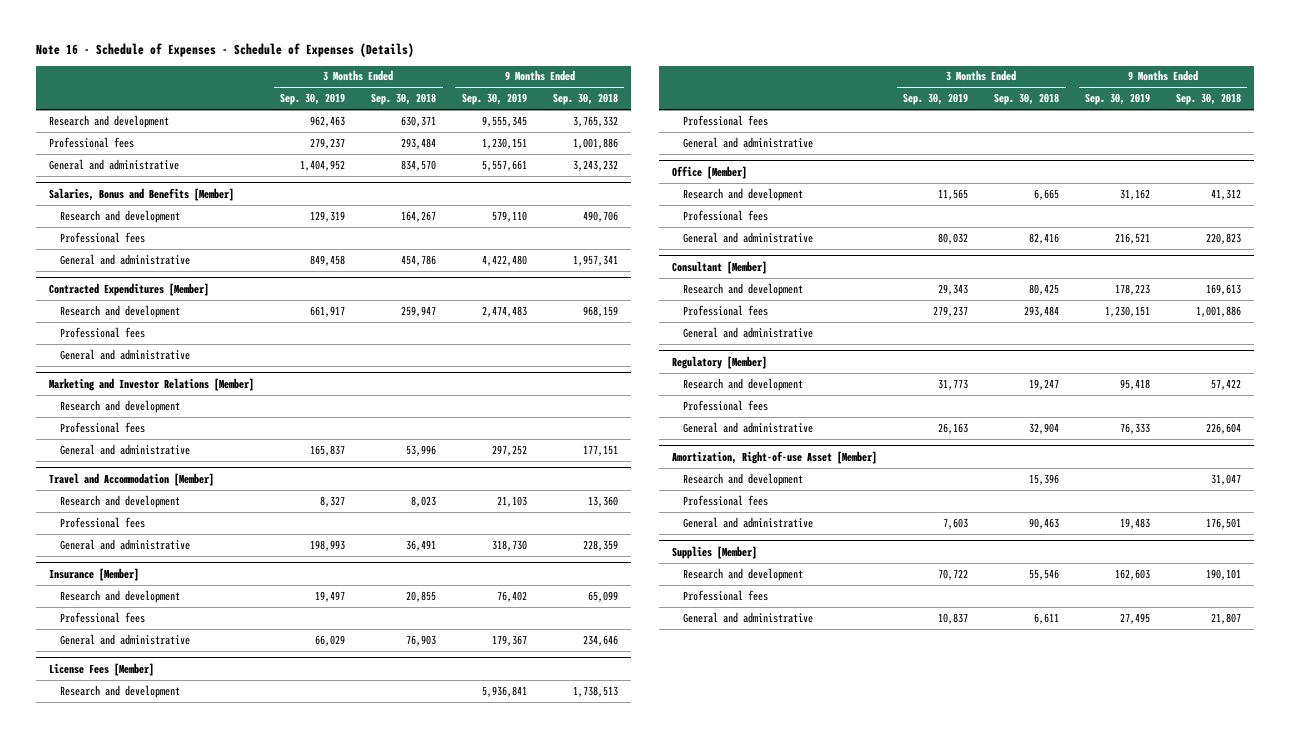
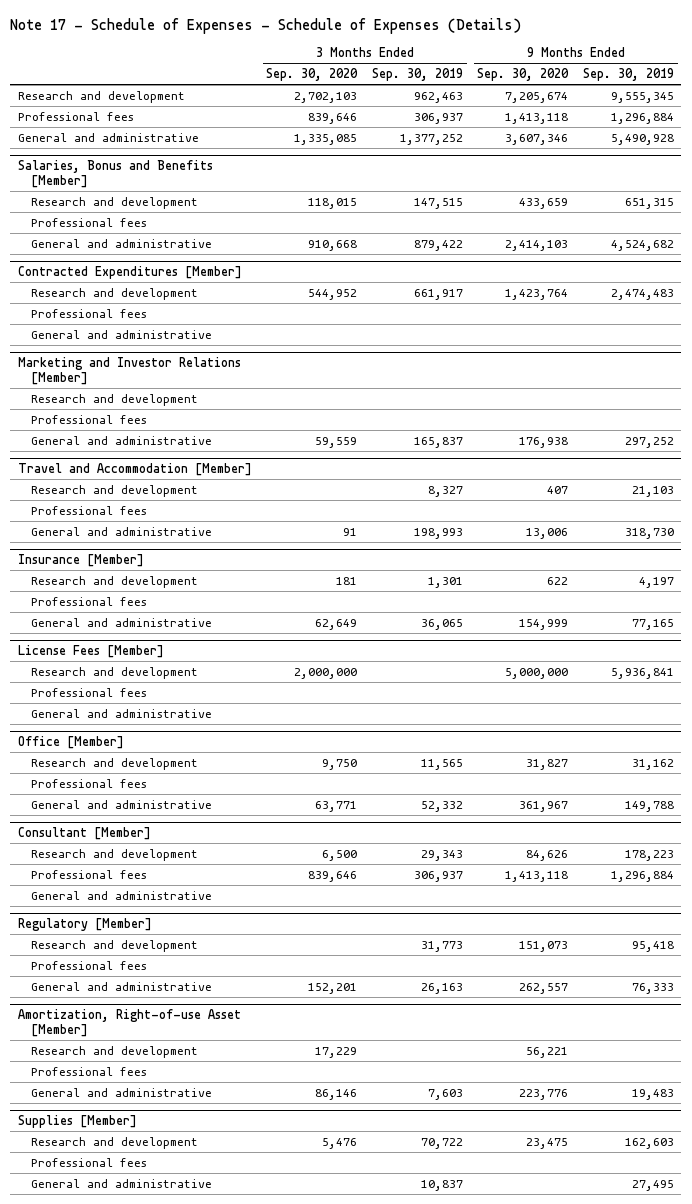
[36,43,415,58] Note 16 - Schedule of Expenses - Schedule of Expenses (Details) -> [10,17,522,34] Note 17 - Schedule of Expenses - Schedule of Expenses (Details)
[371,93,437,106] Sep. 30, 2018 -> none
[552,93,618,106] Sep. 30, 2018 -> none
none -> [266,67,359,81] Sep. 30, 2020
none -> [477,67,570,81] Sep. 30, 2020
[310,137,346,149] 279,237 -> [413,112,463,124] 306,937
[481,137,527,149] 1,230,151 -> [611,112,675,124] 1,296,884
[300,159,346,171] 1,404,952 -> [399,133,463,145] 1,377,252
[481,159,527,171] 5,557,661 -> [611,133,675,145] 5,490,928
[310,210,346,222] 129,319 -> [413,197,463,209] 147,515
[491,210,527,222] 579,110 -> [625,197,675,209] 651,315
[310,254,346,266] 849,458 -> [413,239,463,251] 879,422
[481,254,527,266] 4,422,480 -> [611,239,675,251] 4,524,682
[315,590,346,602] 19,497 -> [427,576,463,588] 1,301
[496,590,527,602] 76,402 -> [639,576,675,588] 4,197
[315,634,346,646] 66,029 -> [420,618,463,630] 36,065
[491,634,527,646] 179,367 -> [632,618,675,630] 77,165
[938,232,969,244] 80,032 -> [420,800,463,812] 52,332
[1114,232,1150,244] 216,521 -> [625,800,675,812] 149,788
[933,305,969,317] 279,237 -> [413,870,463,882] 306,937
[1104,305,1150,317] 1,230,151 -> [611,870,675,882] 1,296,884

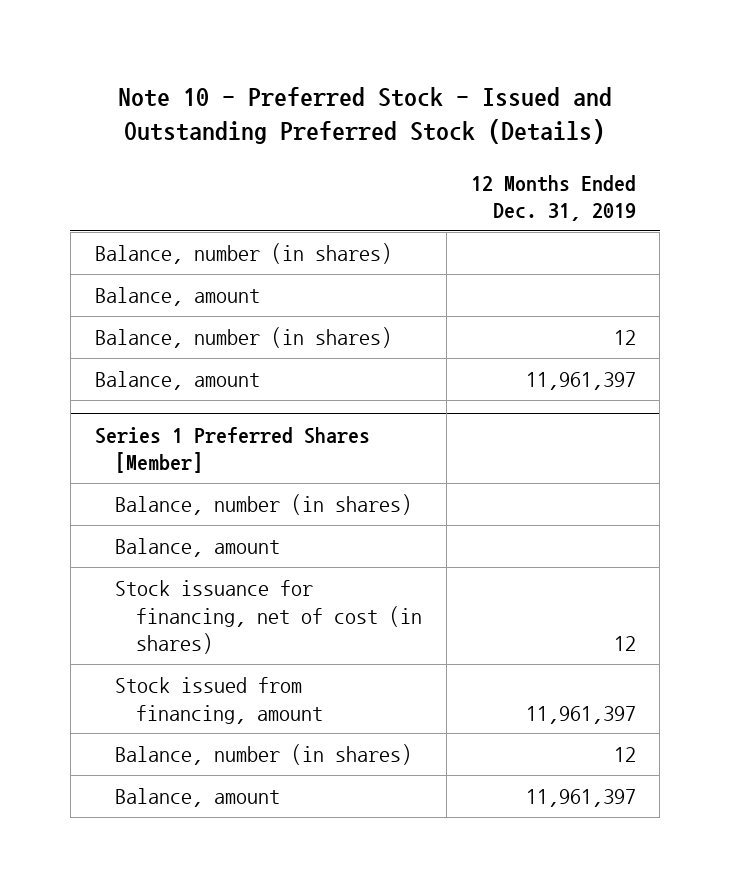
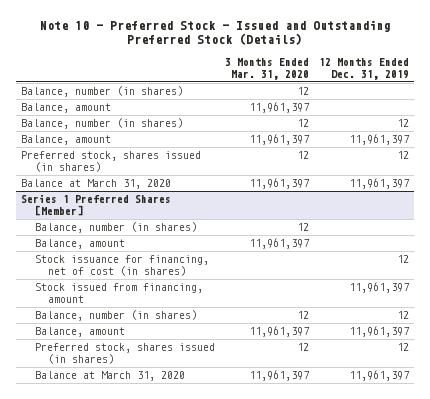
none -> [224,57,309,80] 3 Months Ended Mar. 31, 2020
none -> [20,151,201,173] Preferred stock, shares issued (in shares)
none -> [20,179,171,190] Balance at March 31, 2020
none -> [34,343,215,365] Preferred stock, shares issued (in shares)
none -> [34,371,185,382] Balance at March 31, 2020

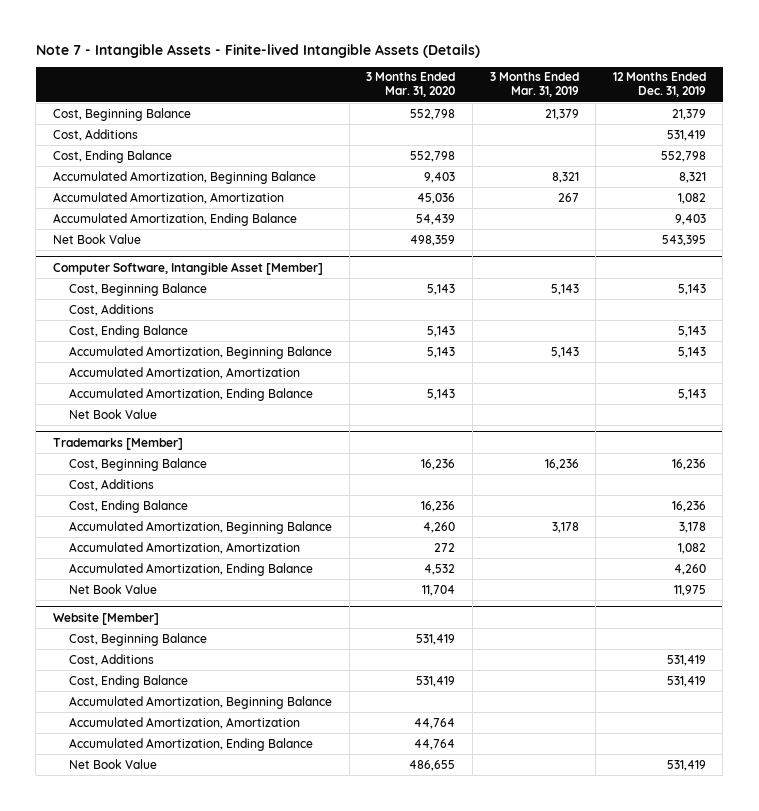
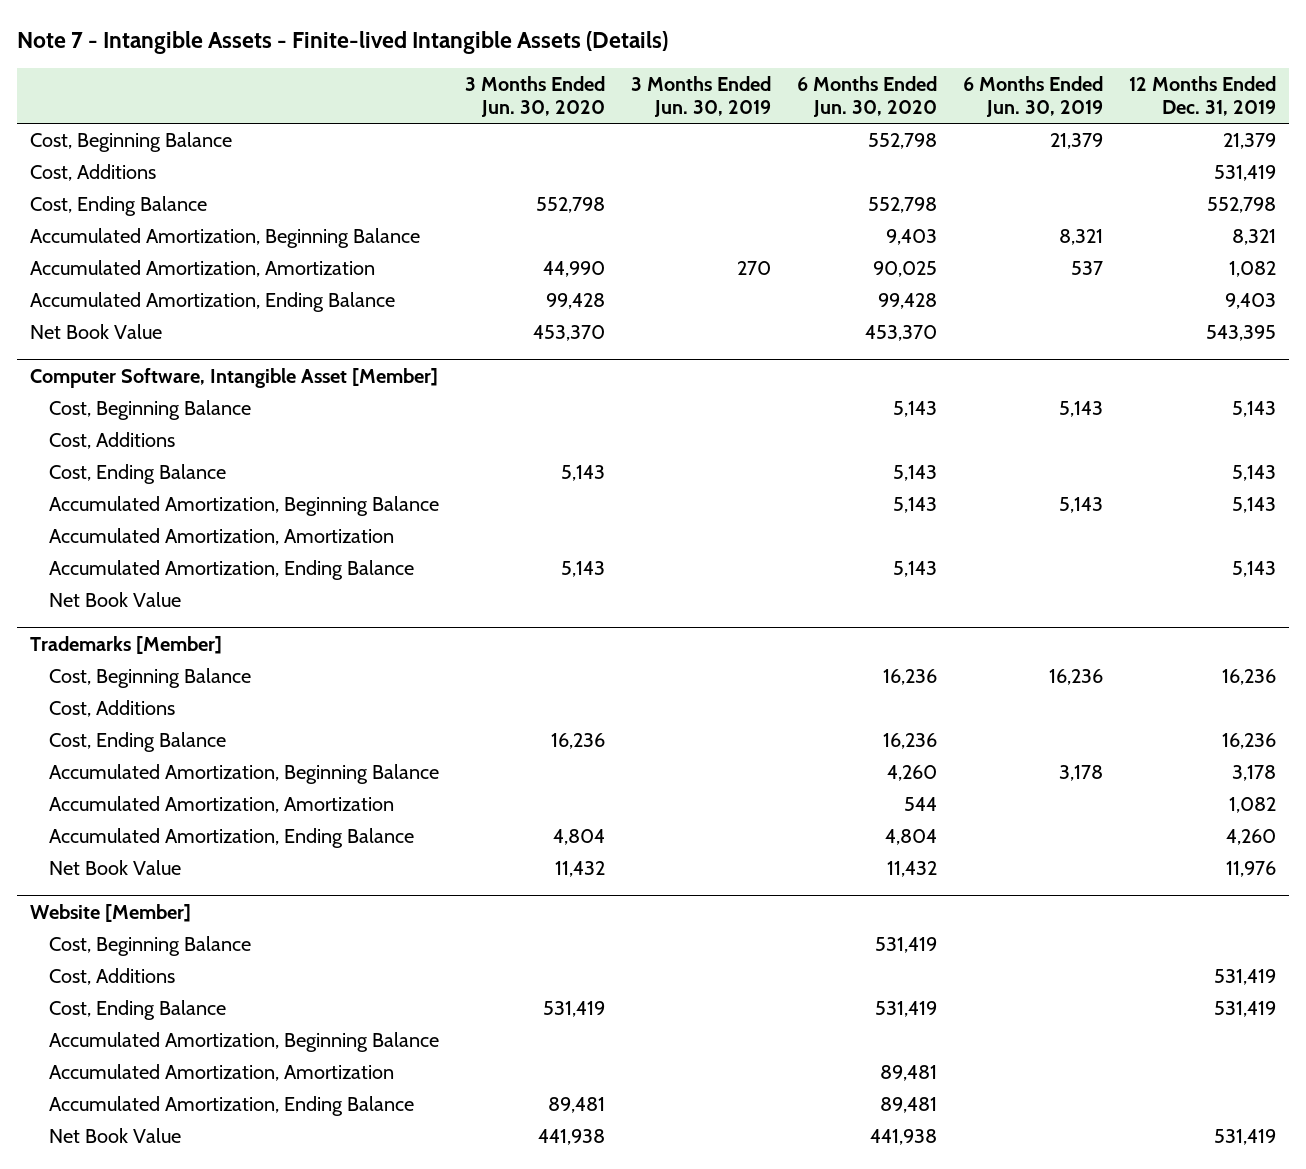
[366,72,456,98] 3 Months Ended Mar. 31, 2020 -> none
[489,72,579,98] 3 Months Ended Mar. 31, 2019 -> none
none -> [465,75,606,117] 3 Months Ended Jun. 30, 2020
none -> [631,75,772,117] 3 Months Ended Jun. 30, 2019
none -> [797,75,938,117] 6 Months Ended Jun. 30, 2020
none -> [963,75,1104,117] 6 Months Ended Jun. 30, 2019
[673,584,706,596] 11,975 -> [1226,861,1277,878] 11,976

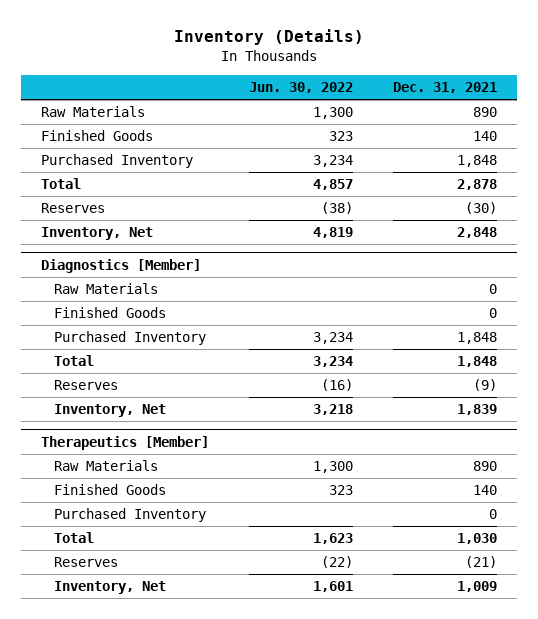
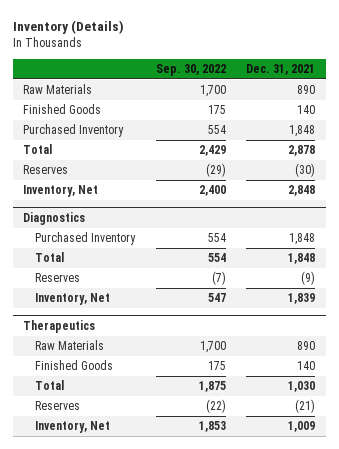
[248,82,353,94] Jun. 30, 2022 -> none
none -> [155,64,226,77] Sep. 30, 2022
[54,283,159,295] Raw Materials -> none
[54,307,167,319] Finished Goods -> none
[40,259,201,274] Diagnostics [Member] -> [23,211,86,225] Diagnostics
[40,436,209,451] Therapeutics [Member] -> [23,319,96,333] Therapeutics
[54,508,207,523] Purchased Inventory -> none

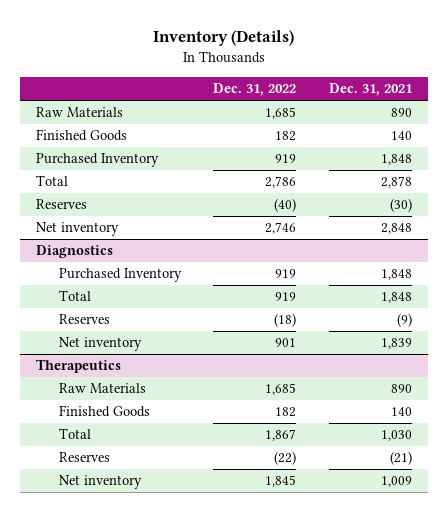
[155,64,226,77] Sep. 30, 2022 -> none
none -> [213,83,297,97] Dec. 31, 2022
[23,185,99,198] Inventory, Net -> [35,222,119,237] Net inventory
[34,293,110,306] Inventory, Net -> [59,337,143,352] Net inventory
[34,421,110,434] Inventory, Net -> [59,475,143,490] Net inventory

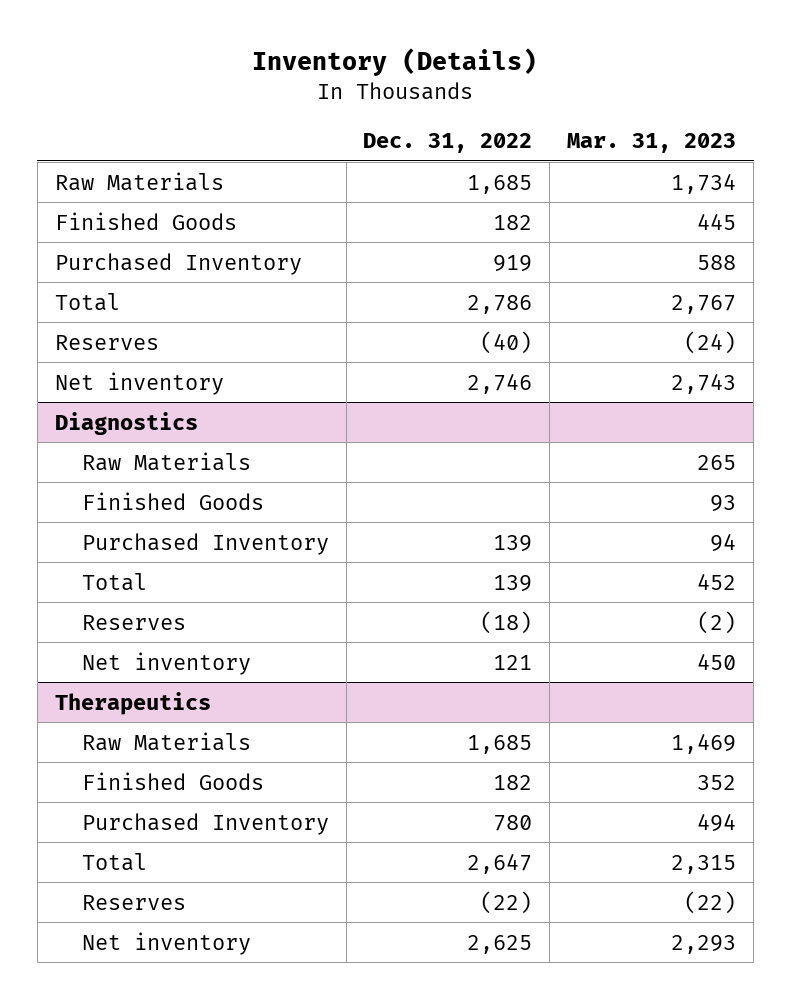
[328,83,412,97] Dec. 31, 2021 -> none
none -> [567,132,737,153] Mar. 31, 2023
none -> [81,451,251,471] Raw Materials
none -> [81,491,264,510] Finished Goods
[275,269,297,279] 919 -> [493,534,533,552] 139
[275,292,297,302] 919 -> [493,574,533,592] 139
[275,338,297,348] 901 -> [493,654,533,670] 121
none -> [81,812,329,835] Purchased Inventory
[265,429,297,442] 1,867 -> [467,853,533,874] 2,647
[265,475,297,488] 1,845 -> [467,934,533,954] 2,625

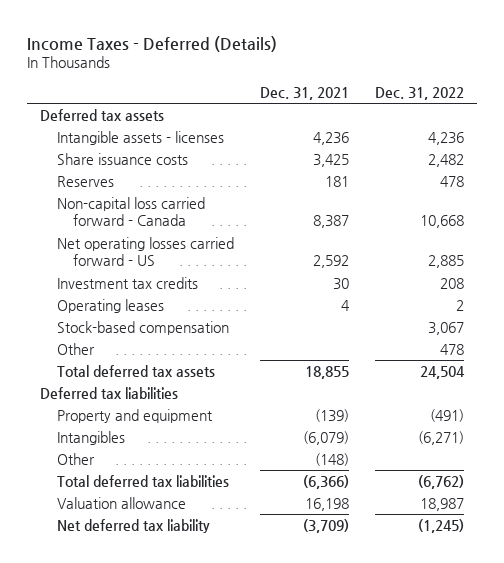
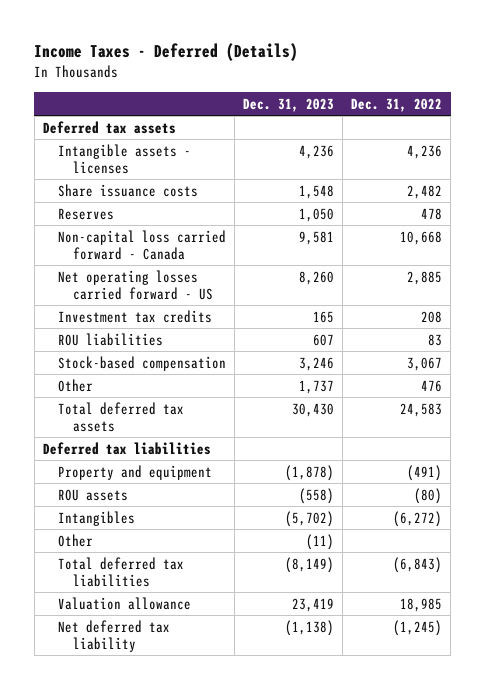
[259,86,349,100] Dec. 31, 2021 -> none
none -> [243,97,335,112] Dec. 31, 2023
[56,298,164,313] Operating leases -> none
none -> [58,332,164,346] ROU liabilities
[440,343,465,355] 478 -> [421,379,443,392] 476
[420,365,466,379] 24,504 -> [400,402,443,417] 24,583
none -> [58,488,129,501] ROU assets
[418,430,465,445] (6,271) -> [393,510,443,527] (6,272)
[418,474,465,489] (6,762) -> [393,556,443,573] (6,843)
[420,497,465,511] 18,987 -> [400,597,443,612] 18,985

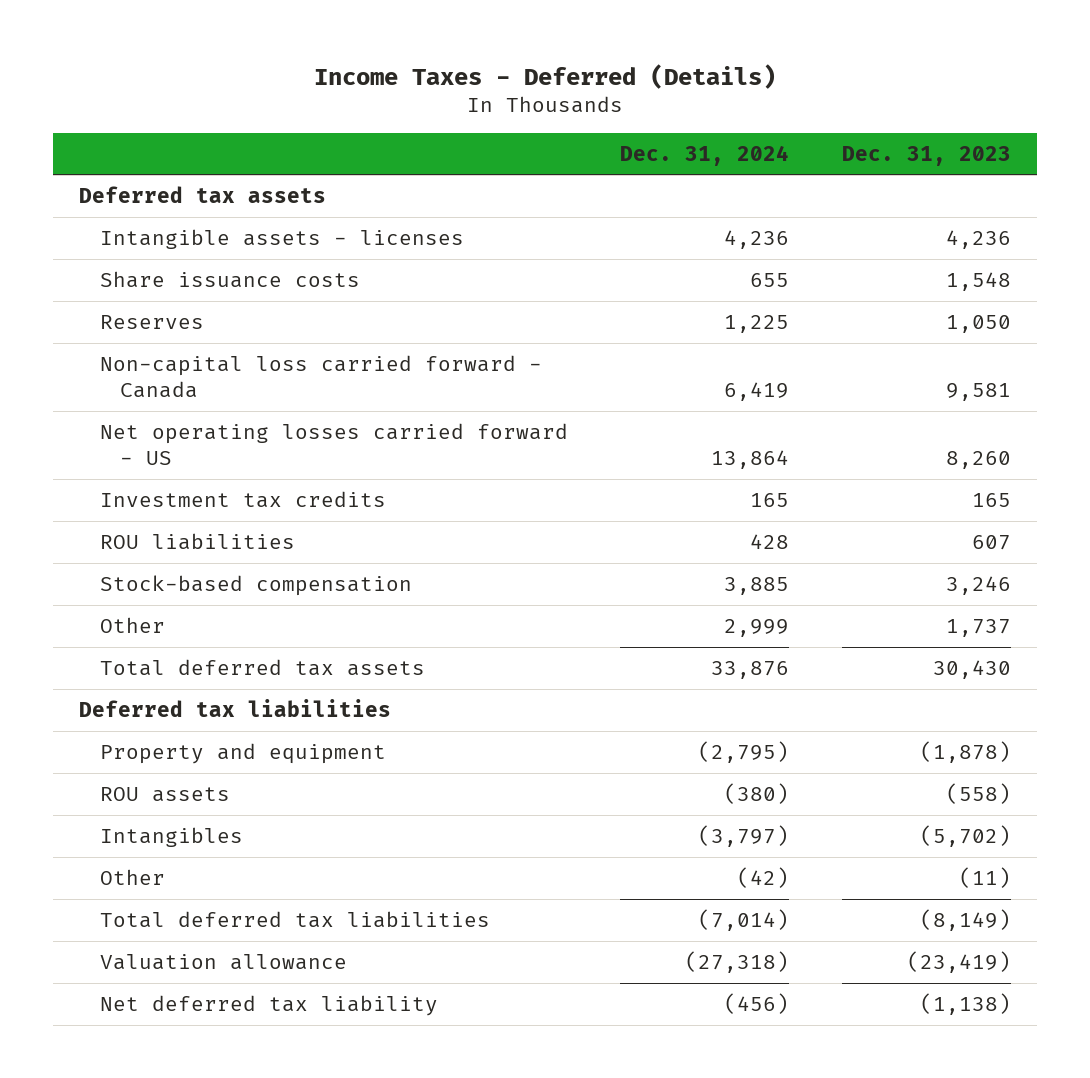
[351,97,443,112] Dec. 31, 2022 -> none
none -> [620,144,790,166] Dec. 31, 2024
[292,597,335,612] 23,419 -> [906,951,1011,974] (23,419)

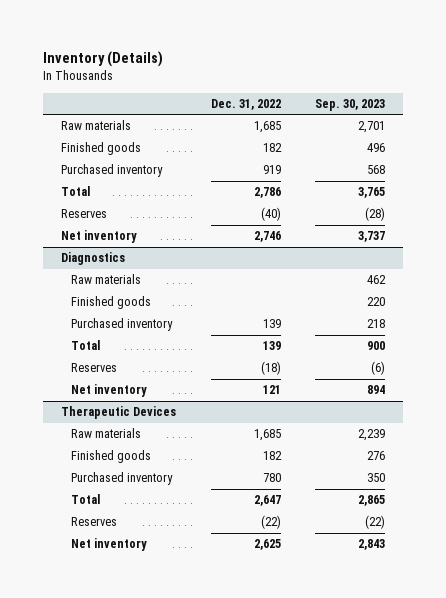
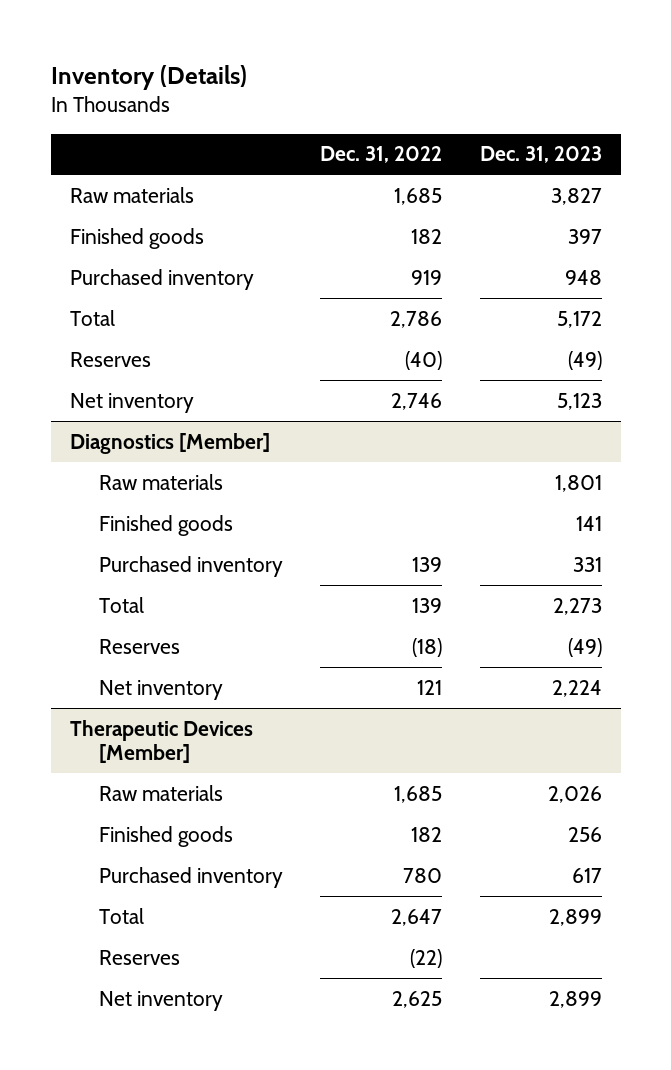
[315,98,386,111] Sep. 30, 2023 -> none
none -> [479,146,602,164] Dec. 31, 2023
[60,252,125,266] Diagnostics -> [69,432,270,454] Diagnostics [Member]
[60,406,176,420] Therapeutic Devices -> [69,719,253,764] Therapeutic Devices [Member]

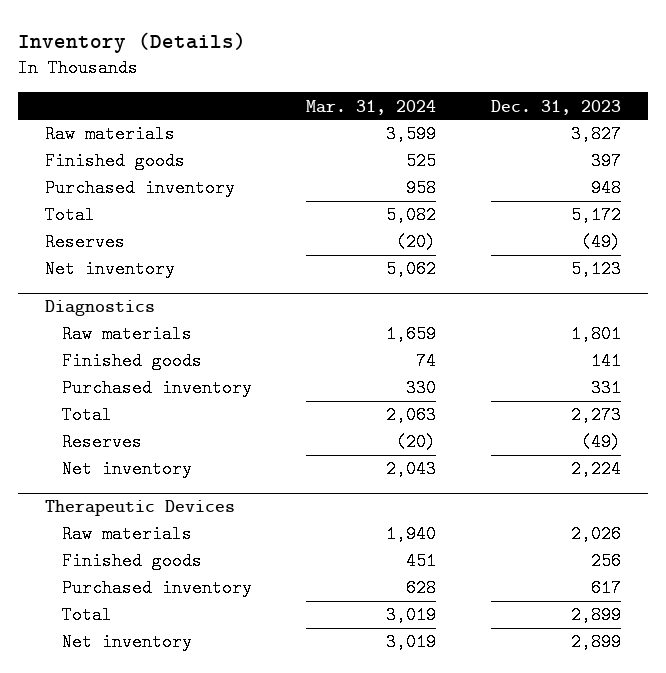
[320,146,443,164] Dec. 31, 2022 -> none
none -> [306,99,437,115] Mar. 31, 2024
[69,432,270,454] Diagnostics [Member] -> [45,300,156,317] Diagnostics
[69,719,253,764] Therapeutic Devices [Member] -> [45,500,236,517] Therapeutic Devices
[98,949,180,965] Reserves -> none

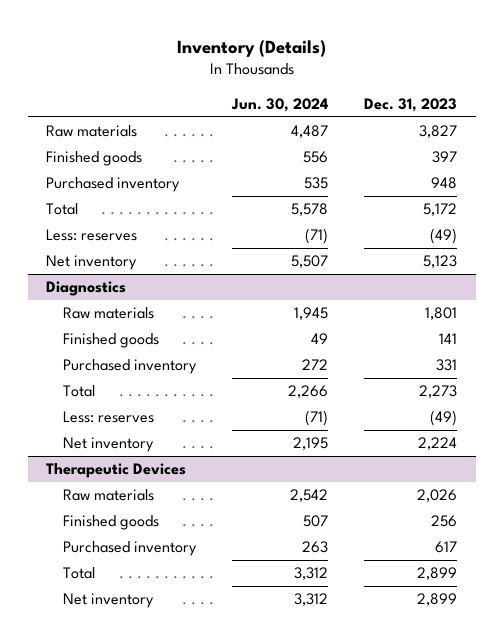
[306,99,437,115] Mar. 31, 2024 -> none
none -> [231,97,329,112] Jun. 30, 2024
[45,233,126,252] Reserves -> [45,229,137,242] Less: reserves
[62,433,143,452] Reserves -> [62,411,154,424] Less: reserves

